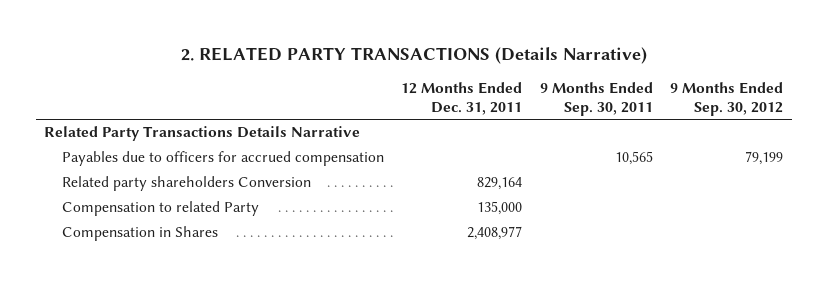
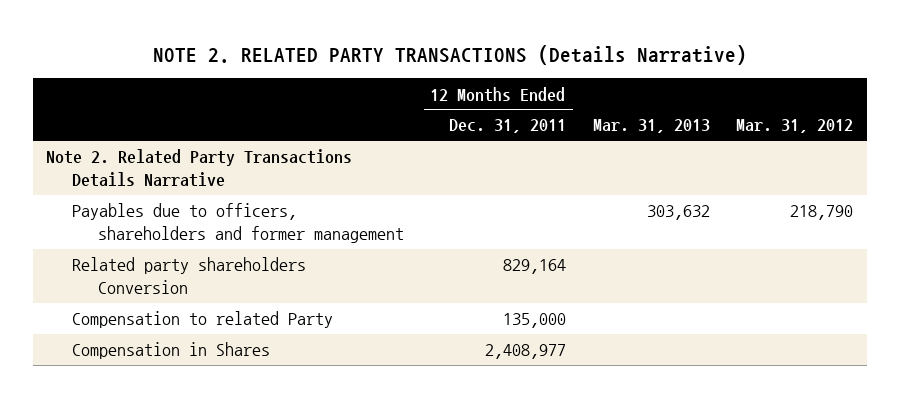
[180,46,647,64] 2. RELATED PARTY TRANSACTIONS (Details Narrative) -> [152,44,747,65] NOTE 2. RELATED PARTY TRANSACTIONS (Details Narrative)
[539,82,653,117] 9 Months Ended Sep. 30, 2011 -> none
[670,82,784,117] 9 Months Ended Sep. 30, 2012 -> none
none -> [592,119,710,134] Mar. 31, 2013
none -> [736,119,854,134] Mar. 31, 2012
[61,151,384,167] Payables due to officers for accrued compensation -> none
[44,126,361,142] Related Party Transactions Details Narrative -> [46,149,353,187] Note 2. Related Party Transactions Details Narrative
none -> [72,203,405,243] Payables due to officers, shareholders and former management

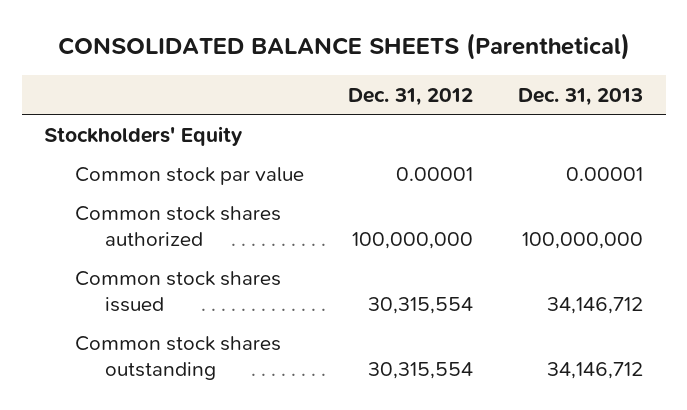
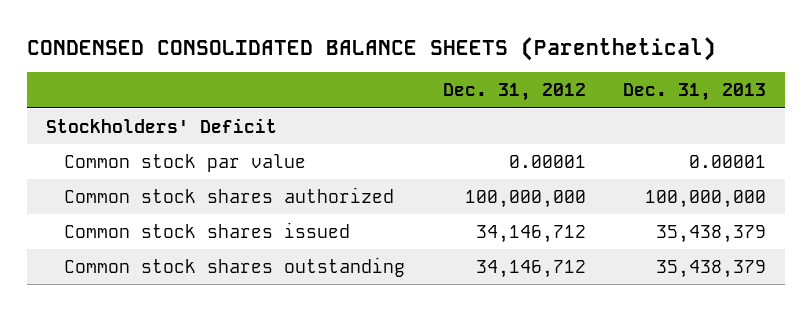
[57,33,630,61] CONSOLIDATED BALANCE SHEETS (Parenthetical) -> [26,36,716,61] CONDENSED CONSOLIDATED BALANCE SHEETS (Parenthetical)
[44,125,244,146] Stockholders' Equity -> [45,117,277,133] Stockholders' Deficit
[368,296,474,314] 30,315,554 -> [475,224,586,243] 34,146,712
[547,296,644,314] 34,146,712 -> [656,224,767,243] 35,438,379
[368,361,474,379] 30,315,554 -> [475,259,586,278] 34,146,712
[547,361,644,379] 34,146,712 -> [656,259,767,278] 35,438,379

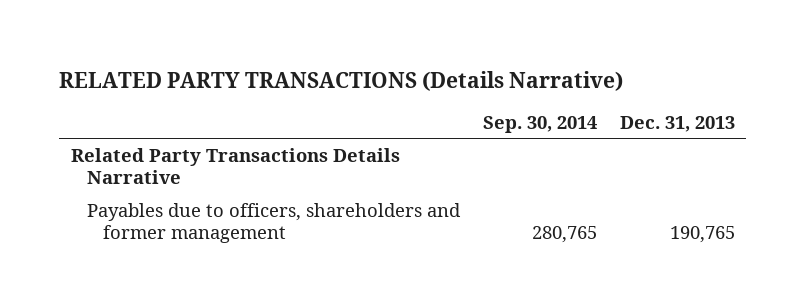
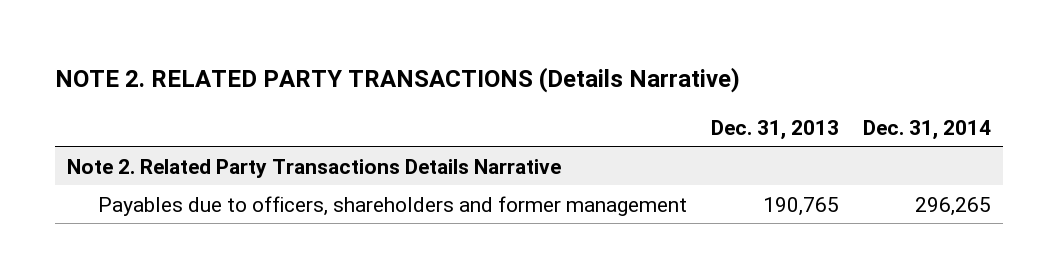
[59,70,624,91] RELATED PARTY TRANSACTIONS (Details Narrative) -> [54,67,740,94] NOTE 2. RELATED PARTY TRANSACTIONS (Details Narrative)
[482,115,597,133] Sep. 30, 2014 -> none
none -> [862,119,991,140] Dec. 31, 2014
[70,147,400,185] Related Party Transactions Details Narrative -> [66,158,561,178] Note 2. Related Party Transactions Details Narrative

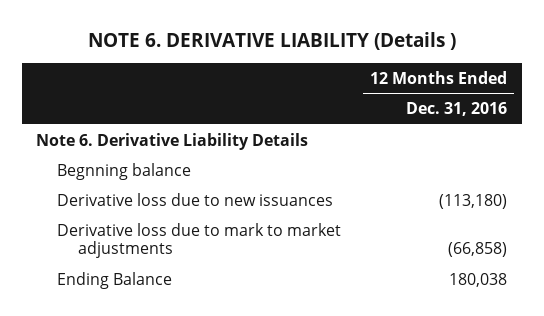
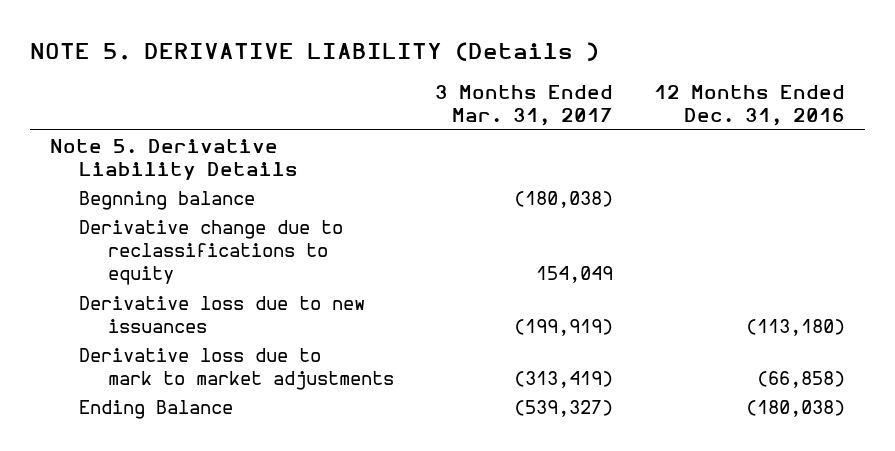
[87,31,456,50] NOTE 6. DERIVATIVE LIABILITY (Details ) -> [29,41,599,61] NOTE 5. DERIVATIVE LIABILITY (Details )
none -> [435,84,614,127] 3 Months Ended Mar. 31, 2017
[36,132,309,150] Note 6. Derivative Liability Details -> [50,138,299,180] Note 5. Derivative Liability Details
none -> [79,219,344,286] Derivative change due to reclassifications to equity
[449,272,508,287] 180,038 -> [745,399,845,417] (180,038)

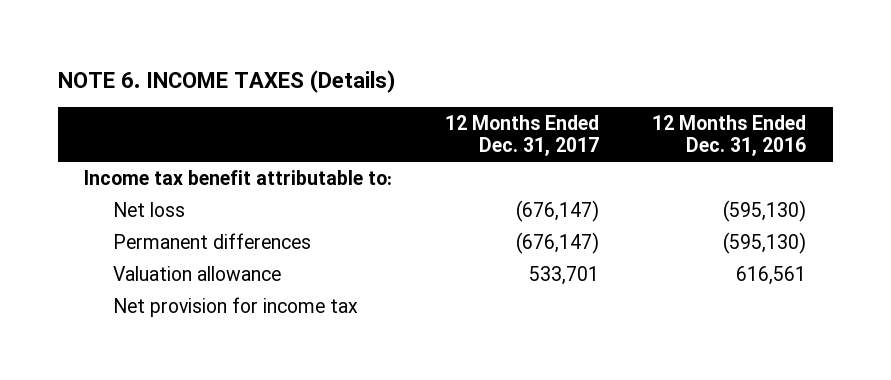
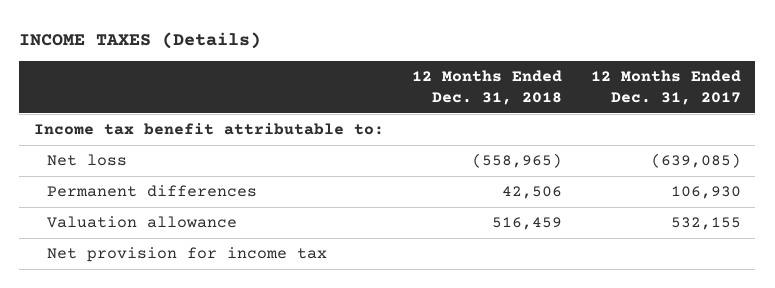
[57,69,396,93] NOTE 6. INCOME TAXES (Details) -> [19,31,262,49] INCOME TAXES (Details)
[652,114,807,157] 12 Months Ended Dec. 31, 2016 -> none
none -> [412,70,563,106] 12 Months Ended Dec. 31, 2018
[516,199,600,222] (676,147) -> [650,153,741,169] (639,085)
[516,231,600,254] (676,147) -> [670,186,741,200] 106,930
[529,265,600,285] 533,701 -> [670,217,741,231] 532,155

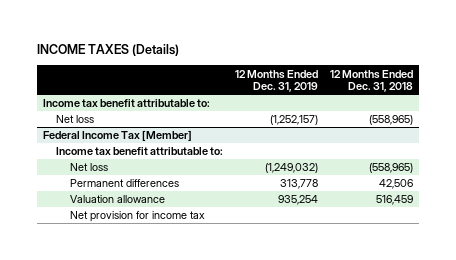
[590,70,741,106] 12 Months Ended Dec. 31, 2017 -> none
none -> [235,69,319,93] 12 Months Ended Dec. 31, 2019
none -> [43,130,193,142] Federal Income Tax [Member]
none -> [56,147,224,156] Income tax benefit attributable to:
none -> [69,163,108,172] Net loss

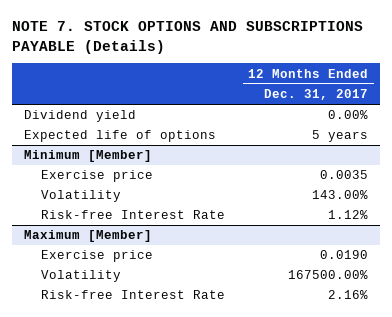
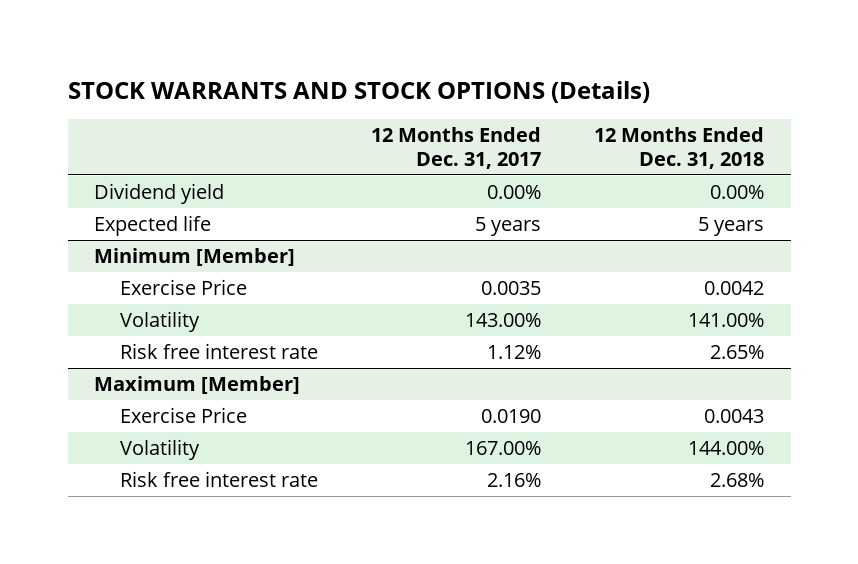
[12,21,364,54] NOTE 7. STOCK OPTIONS AND SUBSCRIPTIONS PAYABLE (Details) -> [67,80,650,103] STOCK WARRANTS AND STOCK OPTIONS (Details)
none -> [594,127,765,169] 12 Months Ended Dec. 31, 2018
[23,130,216,143] Expected life of options -> [94,215,212,237] Expected life
[41,170,154,183] Exercise price -> [119,279,247,296] Exercise Price
[41,210,226,220] Risk-free Interest Rate -> [119,343,318,360] Risk free interest rate
[41,250,154,263] Exercise price -> [119,407,247,424] Exercise Price
[288,270,369,280] 167500.00% -> [464,441,541,456] 167.00%
[41,290,226,300] Risk-free Interest Rate -> [119,471,318,488] Risk free interest rate

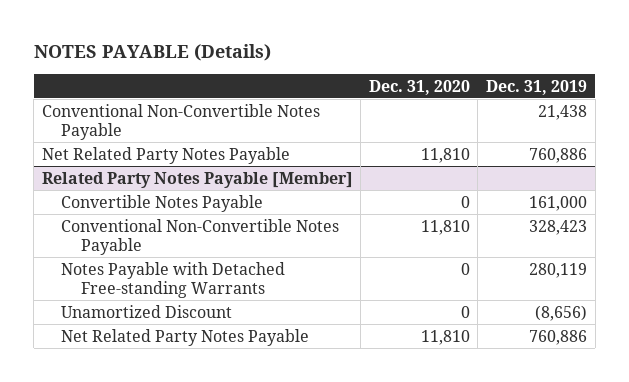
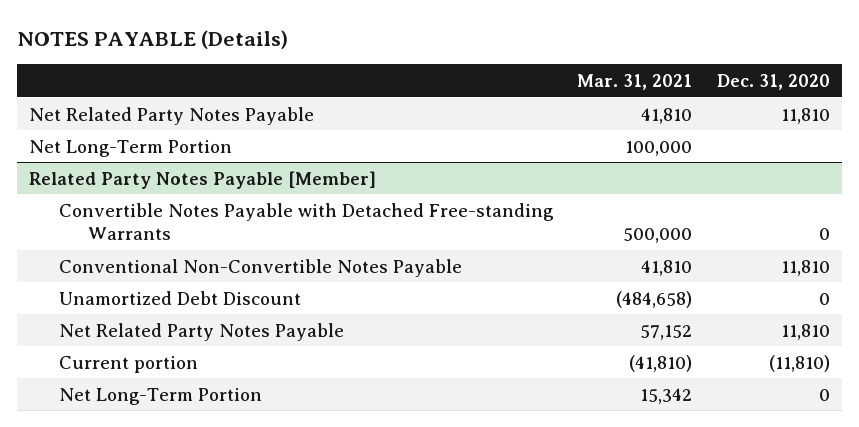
[486,79,588,95] Dec. 31, 2019 -> none
none -> [577,74,693,91] Mar. 31, 2021
[41,103,320,140] Conventional Non-Convertible Notes Payable -> none
none -> [28,139,232,157] Net Long-Term Portion
[61,194,264,212] Convertible Notes Payable -> none
none -> [58,202,554,241] Convertible Notes Payable with Detached Free-standing Warrants
[61,261,286,298] Notes Payable with Detached Free-standing Warrants -> none
[61,304,233,318] Unamortized Discount -> [58,290,301,305] Unamortized Debt Discount
none -> [58,355,198,373] Current portion
none -> [58,387,262,405] Net Long-Term Portion

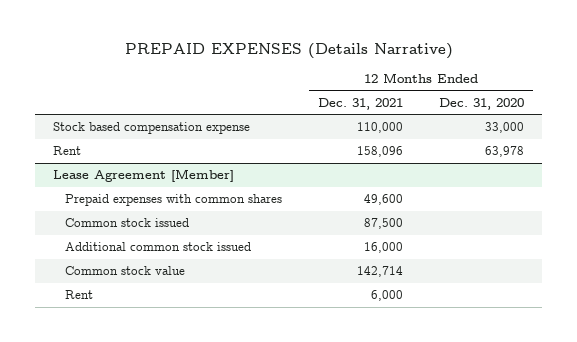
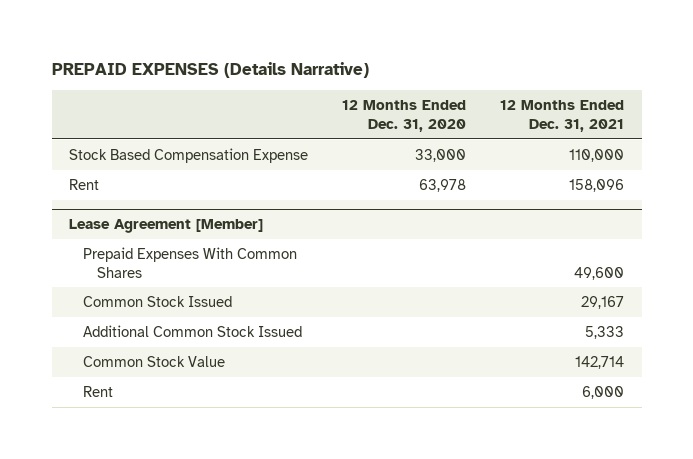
[52,122,250,135] Stock based compensation expense -> [68,148,308,164] Stock Based Compensation Expense
[65,194,283,207] Prepaid expenses with common shares -> [83,247,298,278] Prepaid Expenses With Common Shares
[65,218,190,228] Common stock issued -> [83,296,233,308] Common Stock Issued
[364,218,404,230] 87,500 -> [581,296,625,310] 29,167
[65,242,252,252] Additional common stock issued -> [83,325,303,338] Additional Common Stock Issued
[364,242,404,254] 16,000 -> [585,326,625,340] 5,333
[65,266,186,276] Common stock value -> [83,356,226,368] Common Stock Value

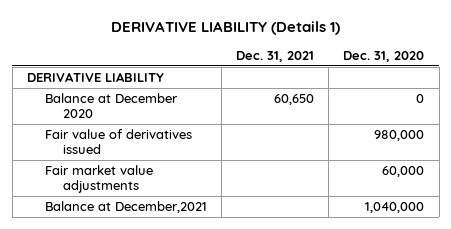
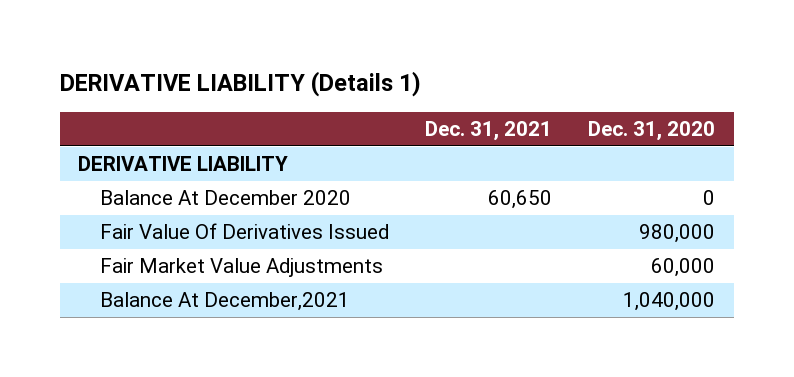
[44,92,178,119] Balance at December 2020 -> [99,190,351,206] Balance At December 2020
[44,128,192,155] Fair value of derivatives issued -> [99,223,389,240] Fair Value Of Derivatives Issued
[44,164,153,194] Fair market value adjustments -> [99,258,383,278] Fair Market Value Adjustments
[44,200,207,213] Balance at December,2021 -> [99,292,350,312] Balance At December,2021

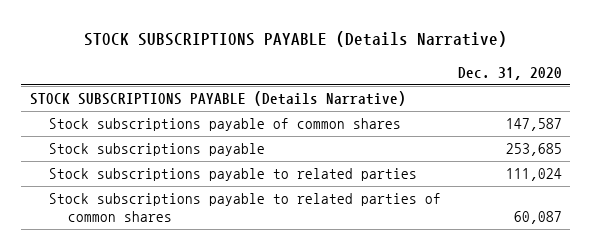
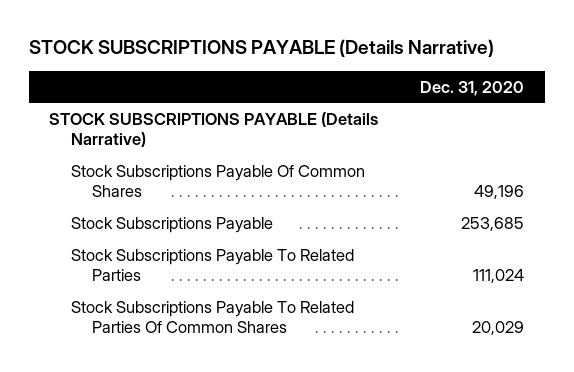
[48,118,401,132] Stock subscriptions payable of common shares -> [70,164,365,198] Stock Subscriptions Payable Of Common Shares
[505,118,562,132] 147,587 -> [474,185,525,200] 49,196
[48,143,265,157] Stock subscriptions payable -> [70,216,273,233] Stock Subscriptions Payable
[48,168,417,182] Stock subscriptions payable to related parties -> [70,248,354,282] Stock Subscriptions Payable To Related Parties
[48,193,441,222] Stock subscriptions payable to related parties of common shares -> [70,300,354,334] Stock Subscriptions Payable To Related Parties Of Common Shares
[513,210,562,224] 60,087 -> [472,321,525,336] 20,029

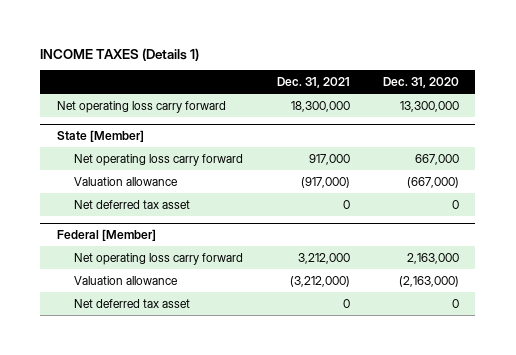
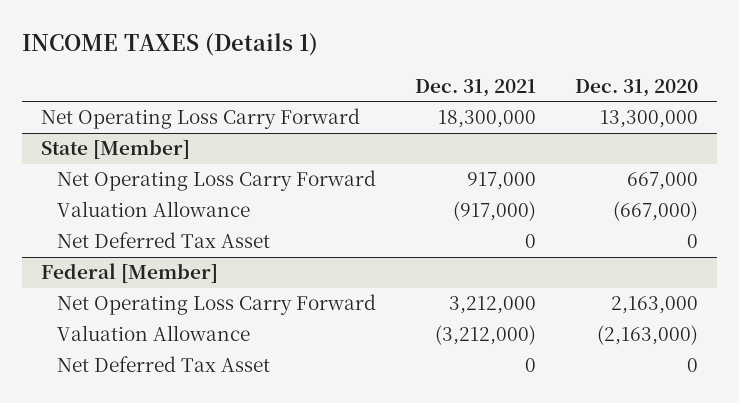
[56,100,226,113] Net operating loss carry forward -> [41,108,361,130] Net Operating Loss Carry Forward
[74,153,244,166] Net operating loss carry forward -> [56,170,376,192] Net Operating Loss Carry Forward
[74,176,179,186] Valuation allowance -> [56,201,250,218] Valuation Allowance
[74,199,191,209] Net deferred tax asset -> [56,232,270,249] Net Deferred Tax Asset
[74,252,244,265] Net operating loss carry forward -> [56,294,376,316] Net Operating Loss Carry Forward
[74,275,179,285] Valuation allowance -> [56,325,250,342] Valuation Allowance
[74,298,191,308] Net deferred tax asset -> [56,356,270,373] Net Deferred Tax Asset

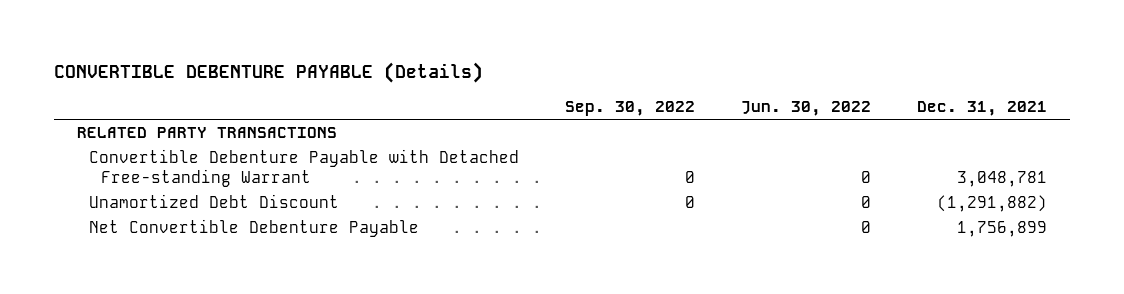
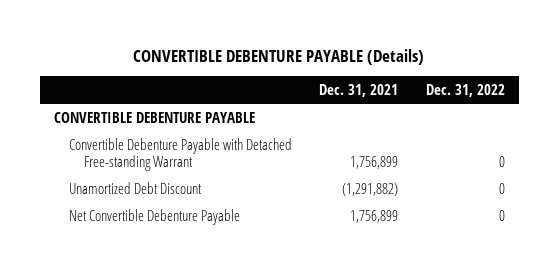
[564,101,695,117] Sep. 30, 2022 -> none
[740,101,871,117] Jun. 30, 2022 -> none
none -> [426,83,506,97] Dec. 31, 2022
[76,127,337,139] RELATED PARTY TRANSACTIONS -> none
none -> [53,111,255,123] CONVERTIBLE DEBENTURE PAYABLE
[956,170,1047,187] 3,048,781 -> [350,155,399,169] 1,756,899

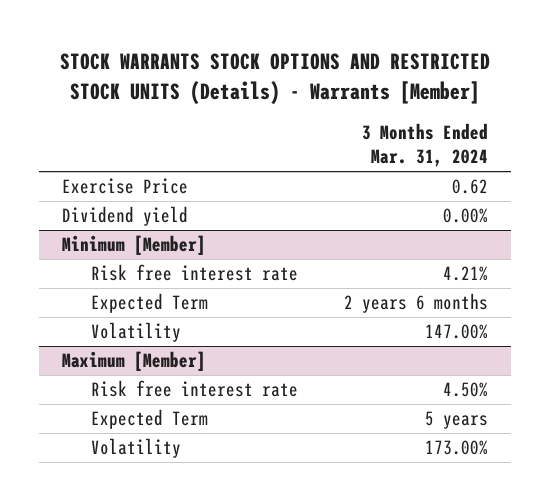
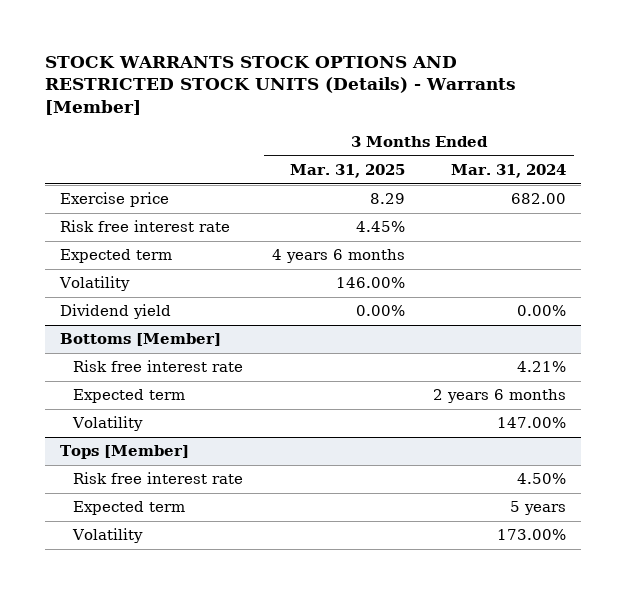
none -> [289,163,405,178] Mar. 31, 2025
[62,178,189,195] Exercise Price -> [59,192,169,208] Exercise price
[452,179,489,195] 0.62 -> [511,193,567,205] 682.00
none -> [59,220,230,233] Risk free interest rate
none -> [59,249,172,264] Expected term
none -> [58,276,130,292] Volatility
[62,235,207,256] Minimum [Member] -> none
none -> [59,333,221,347] Bottoms [Member]
[91,293,209,314] Expected Term -> [72,389,185,404] Expected term
[62,351,207,372] Maximum [Member] -> none
none -> [59,445,189,460] Tops [Member]
[91,409,209,430] Expected Term -> [72,501,185,516] Expected term

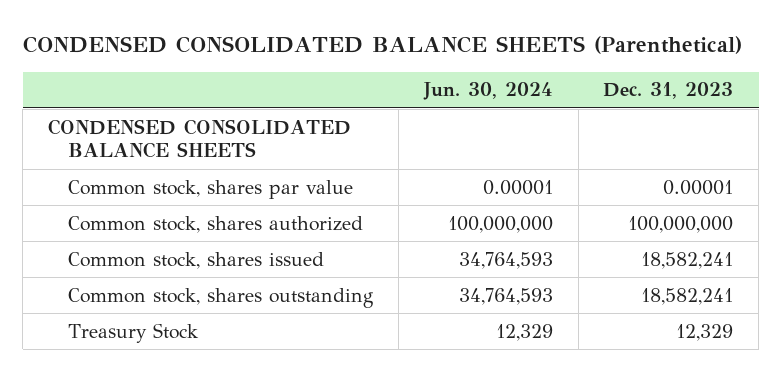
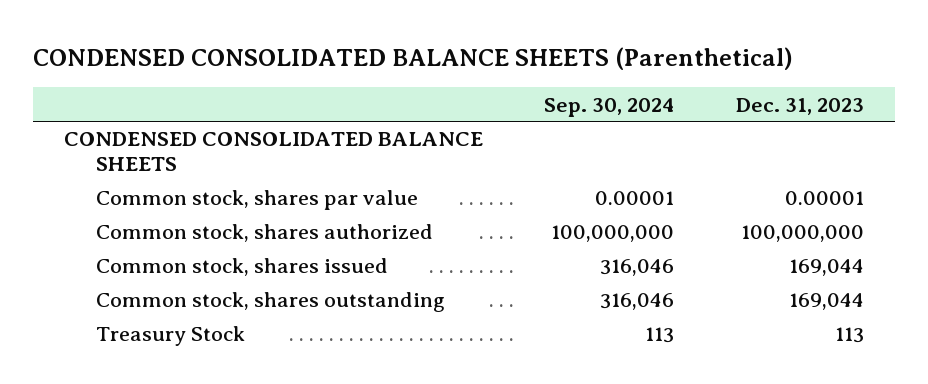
[422,82,553,101] Jun. 30, 2024 -> none
none -> [544,97,675,117] Sep. 30, 2024
[641,251,734,269] 18,582,241 -> [789,259,865,277] 169,044
[641,287,734,305] 18,582,241 -> [789,293,865,311] 169,044
[676,323,734,341] 12,329 -> [835,327,865,344] 113

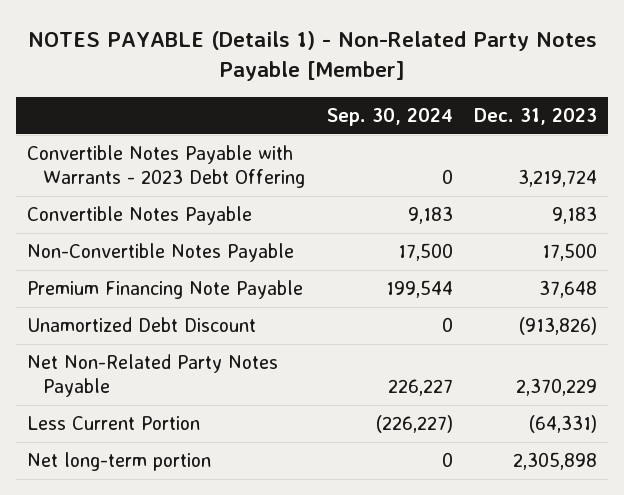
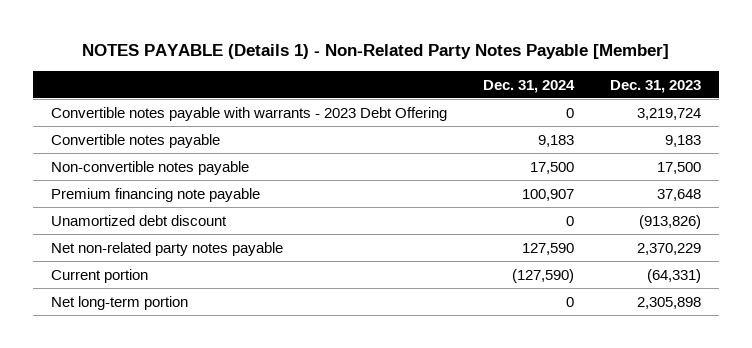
[326,108,453,127] Sep. 30, 2024 -> none
none -> [483,79,576,93] Dec. 31, 2024
[26,145,305,188] Convertible Notes Payable with Warrants - 2023 Debt Offering -> [51,106,448,121] Convertible notes payable with warrants - 2023 Debt Offering
[26,206,252,226] Convertible Notes Payable -> [51,133,221,148] Convertible notes payable
[26,243,294,263] Non-Convertible Notes Payable -> [51,160,250,175] Non-convertible notes payable
[26,280,303,300] Premium Financing Note Payable -> [51,187,261,202] Premium financing note payable
[26,317,256,333] Unamortized Debt Discount -> [51,214,228,226] Unamortized debt discount
[26,354,278,397] Net Non-Related Party Notes Payable -> [51,241,284,256] Net non-related party notes payable
[26,416,200,431] Less Current Portion -> [51,268,149,283] Current portion

